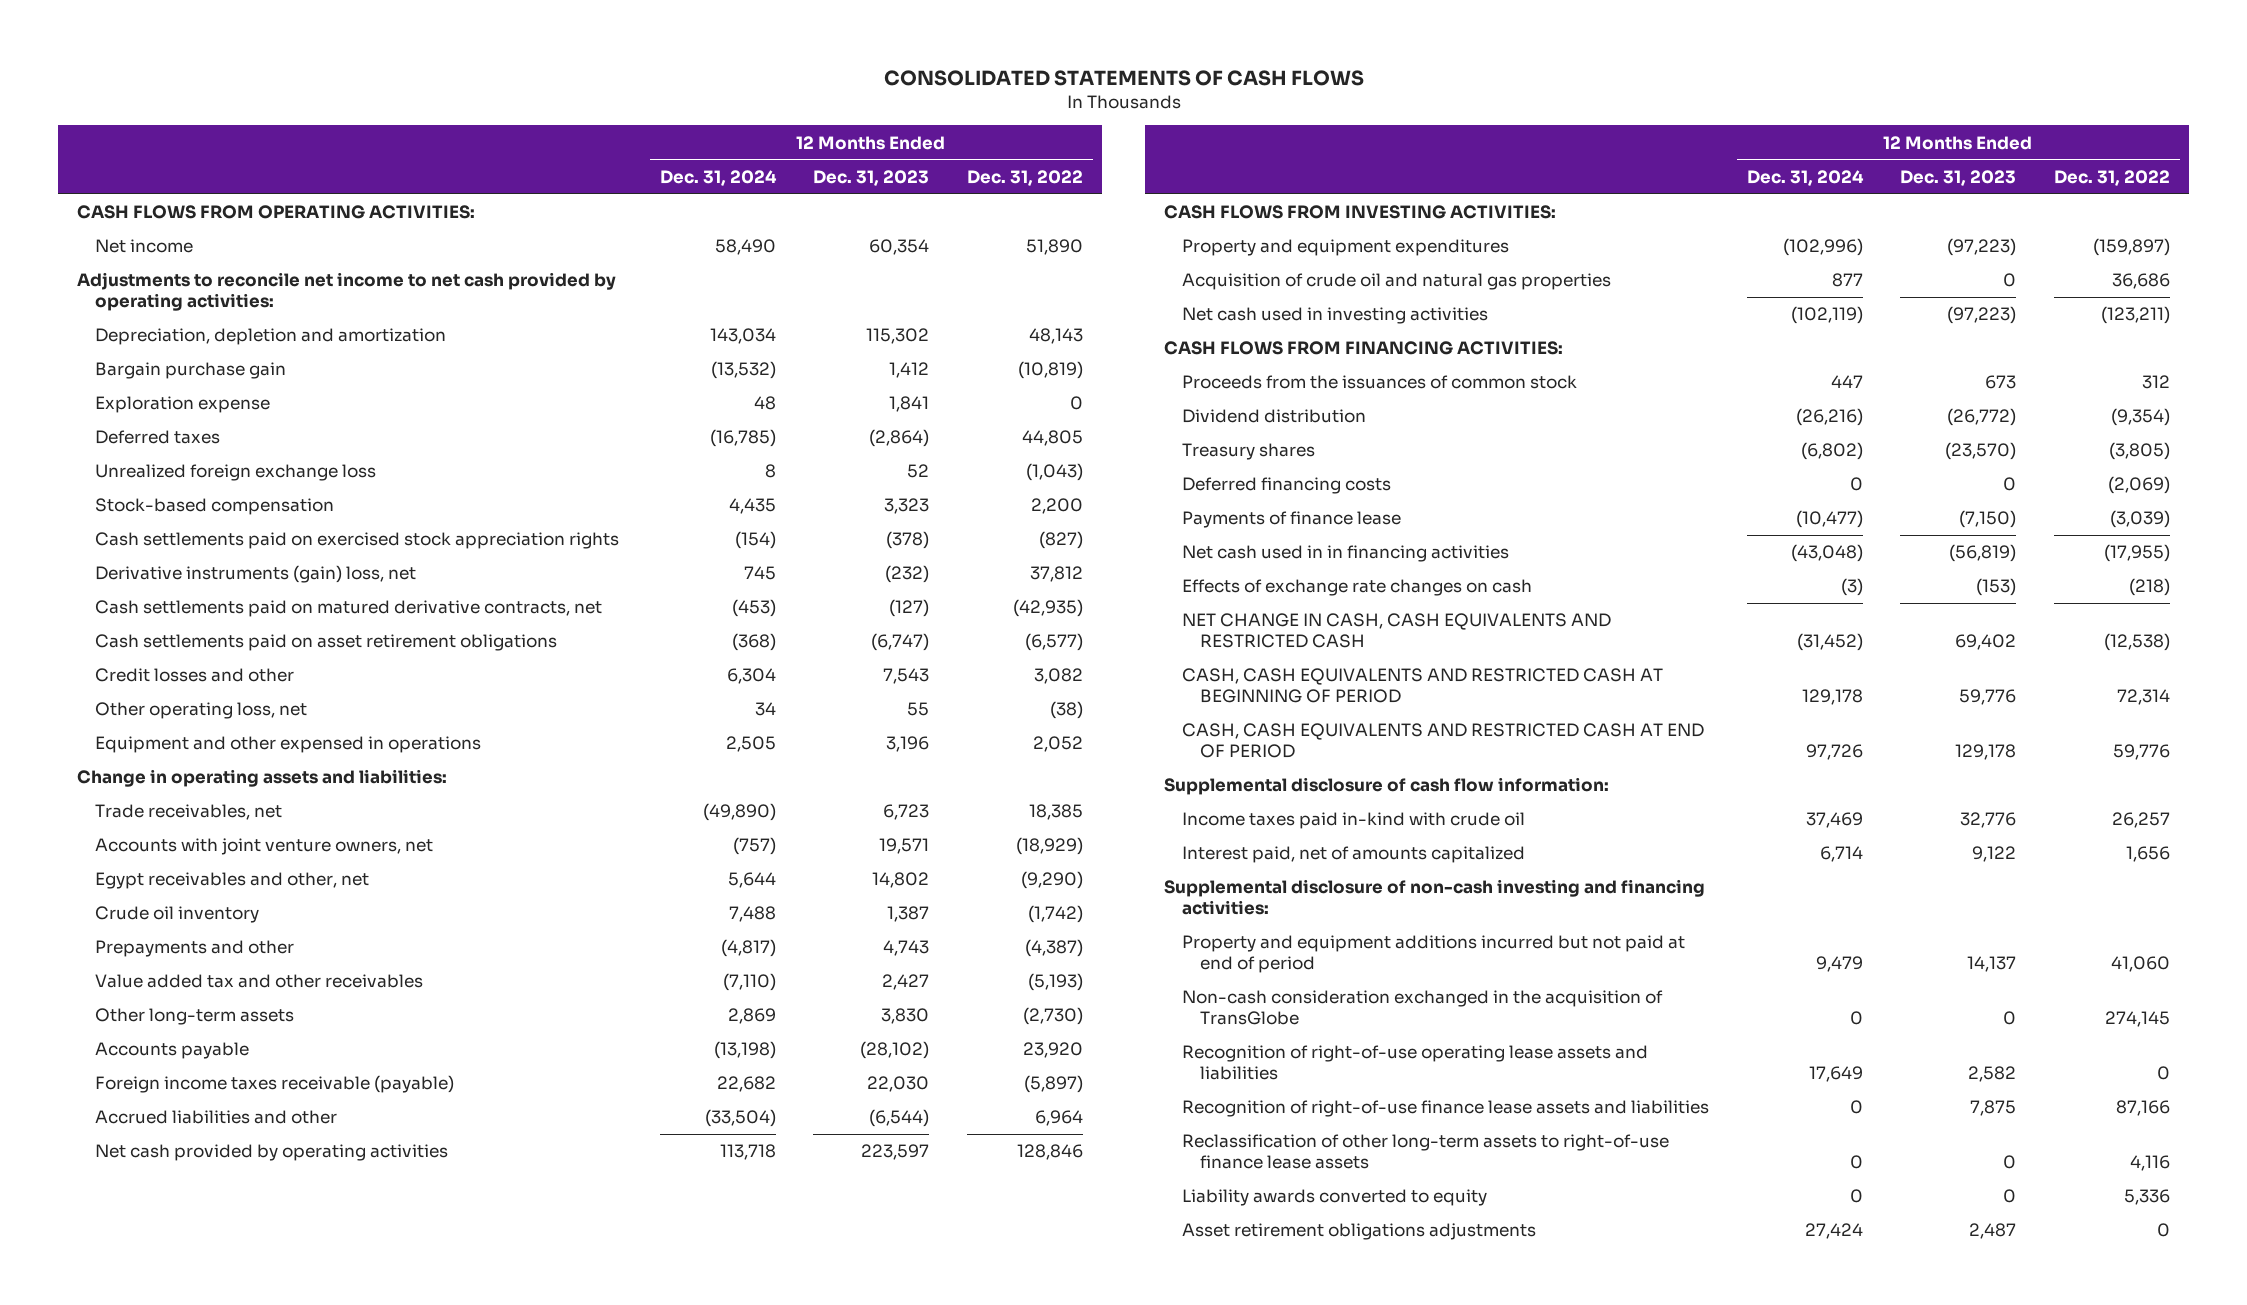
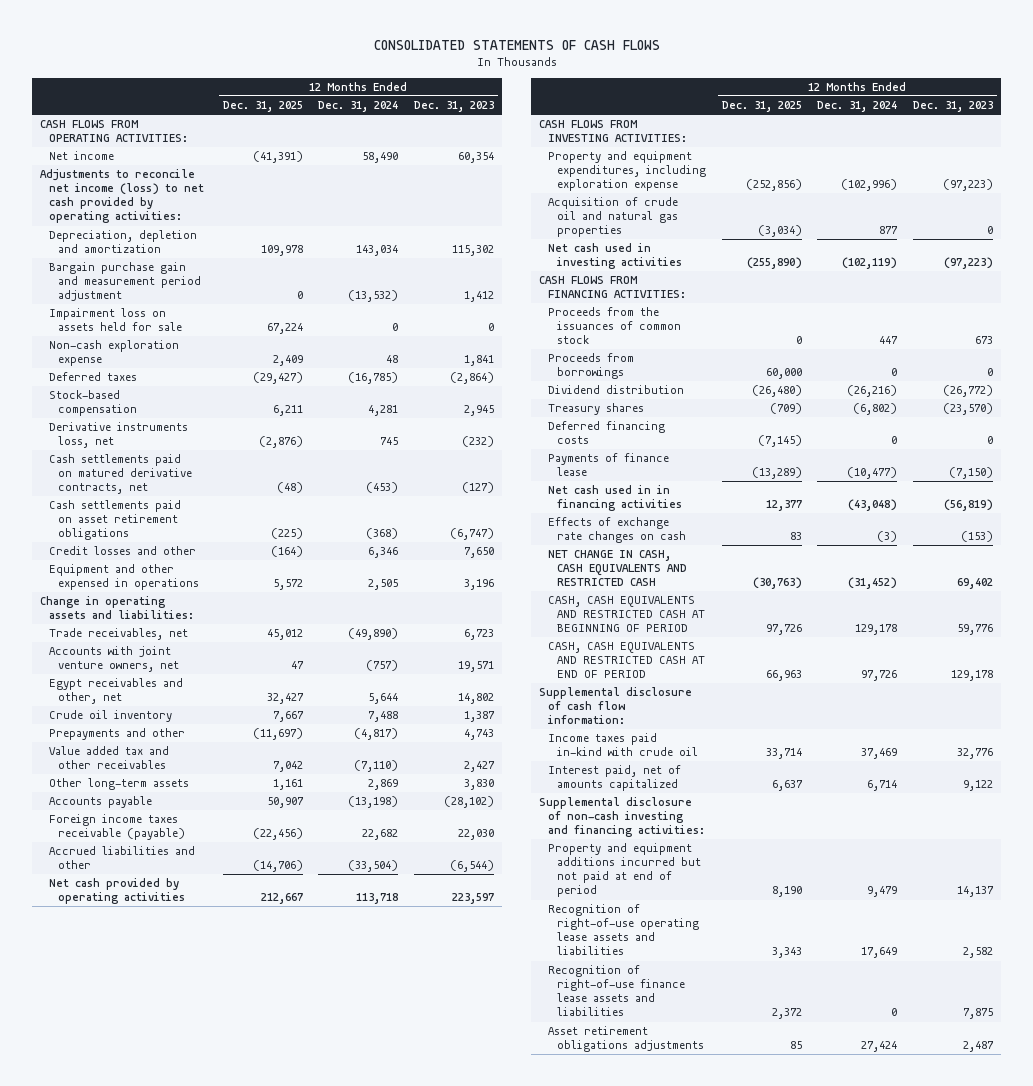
[967,169,1084,186] Dec. 31, 2022 -> none
none -> [222,100,303,112] Dec. 31, 2025
[77,272,617,312] Adjustments to reconcile net income to net cash provided by operating activities: -> [40,169,204,224] Adjustments to reconcile net income (loss) to net cash provided by operating activities:
[94,362,286,380] Bargain purchase gain -> [48,262,201,302] Bargain purchase gain and measurement period adjustment
none -> [48,308,182,332] Impairment loss on assets held for sale
[94,396,270,414] Exploration expense -> [48,340,179,367] Non-cash exploration expense
[94,464,376,482] Unrealized foreign exchange loss -> none
[94,532,619,550] Cash settlements paid on exercised stock appreciation rights -> none
[728,498,776,515] 4,435 -> [368,405,399,417] 4,281
[884,498,930,515] 3,323 -> [464,405,495,417] 2,945
[94,565,416,584] Derivative instruments (gain) loss, net -> [48,422,188,449] Derivative instruments loss, net
[94,702,307,720] Other operating loss, net -> none
[726,668,776,685] 6,304 -> [368,547,399,559] 6,346
[883,668,930,685] 7,543 -> [464,547,495,559] 7,650
[1181,239,1509,257] Property and equipment expenditures -> [547,151,706,192] Property and equipment expenditures, including exploration expense
none -> [547,353,634,380] Proceeds from borrowings
[1181,990,1663,1026] Non-cash consideration exchanged in the acquisition of TransGlobe -> none
[1181,1134,1669,1170] Reclassification of other long-term assets to right-of-use finance lease assets -> none
[1181,1189,1487,1207] Liability awards converted to equity -> none

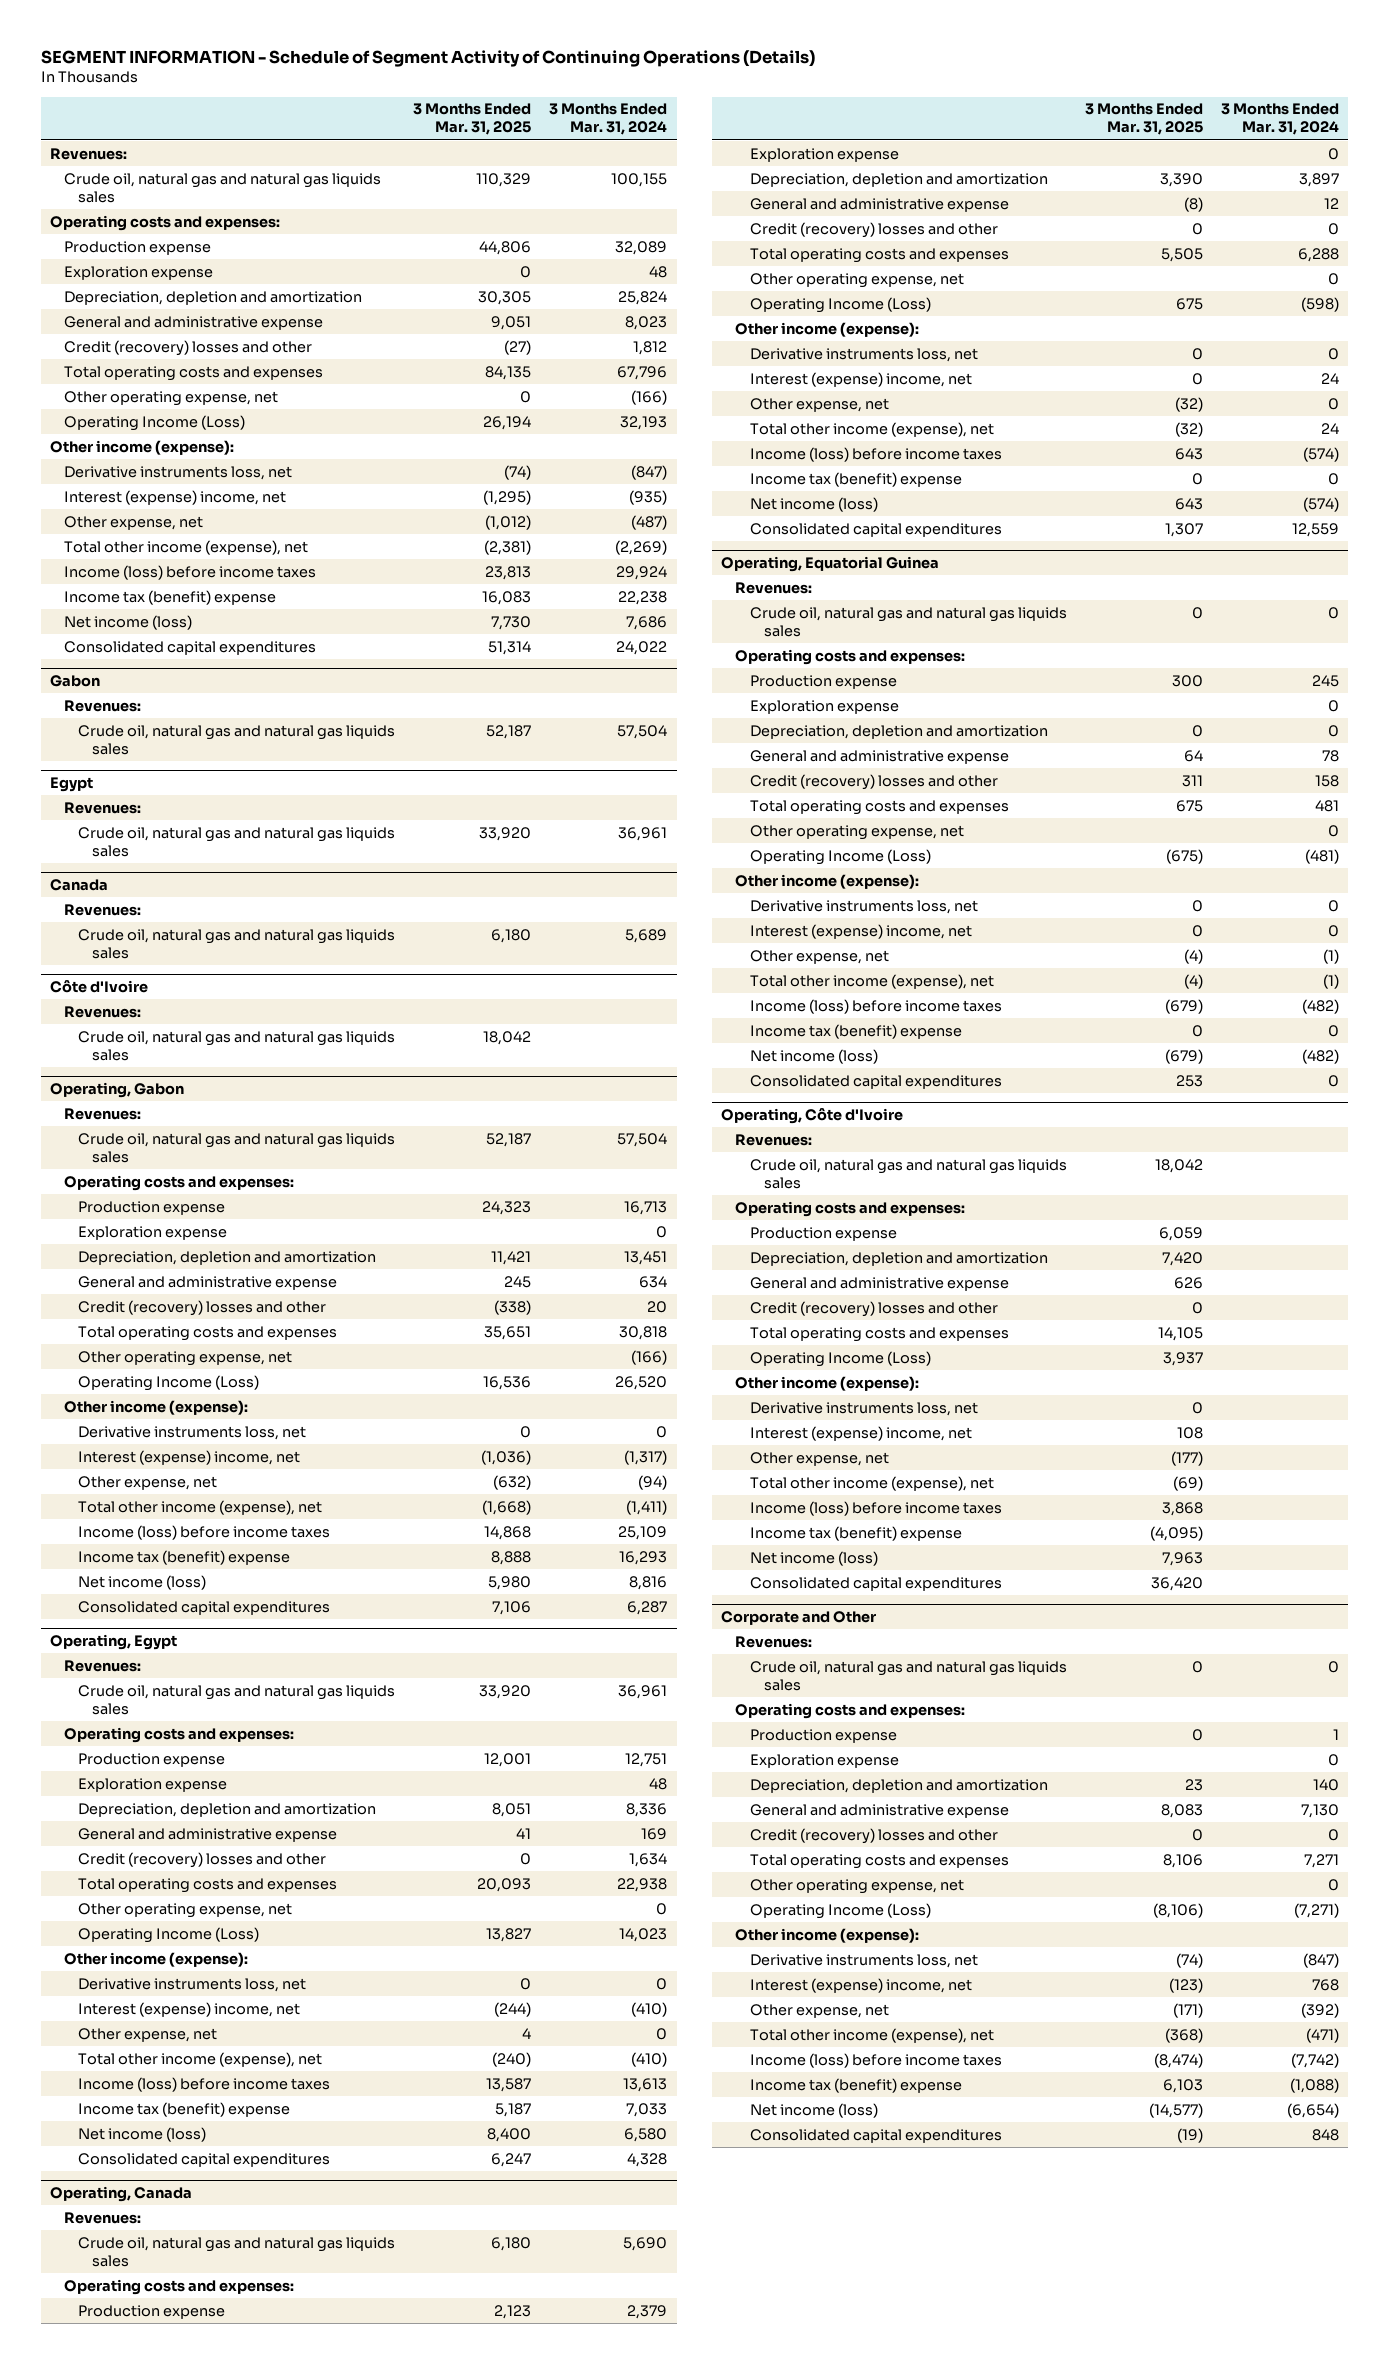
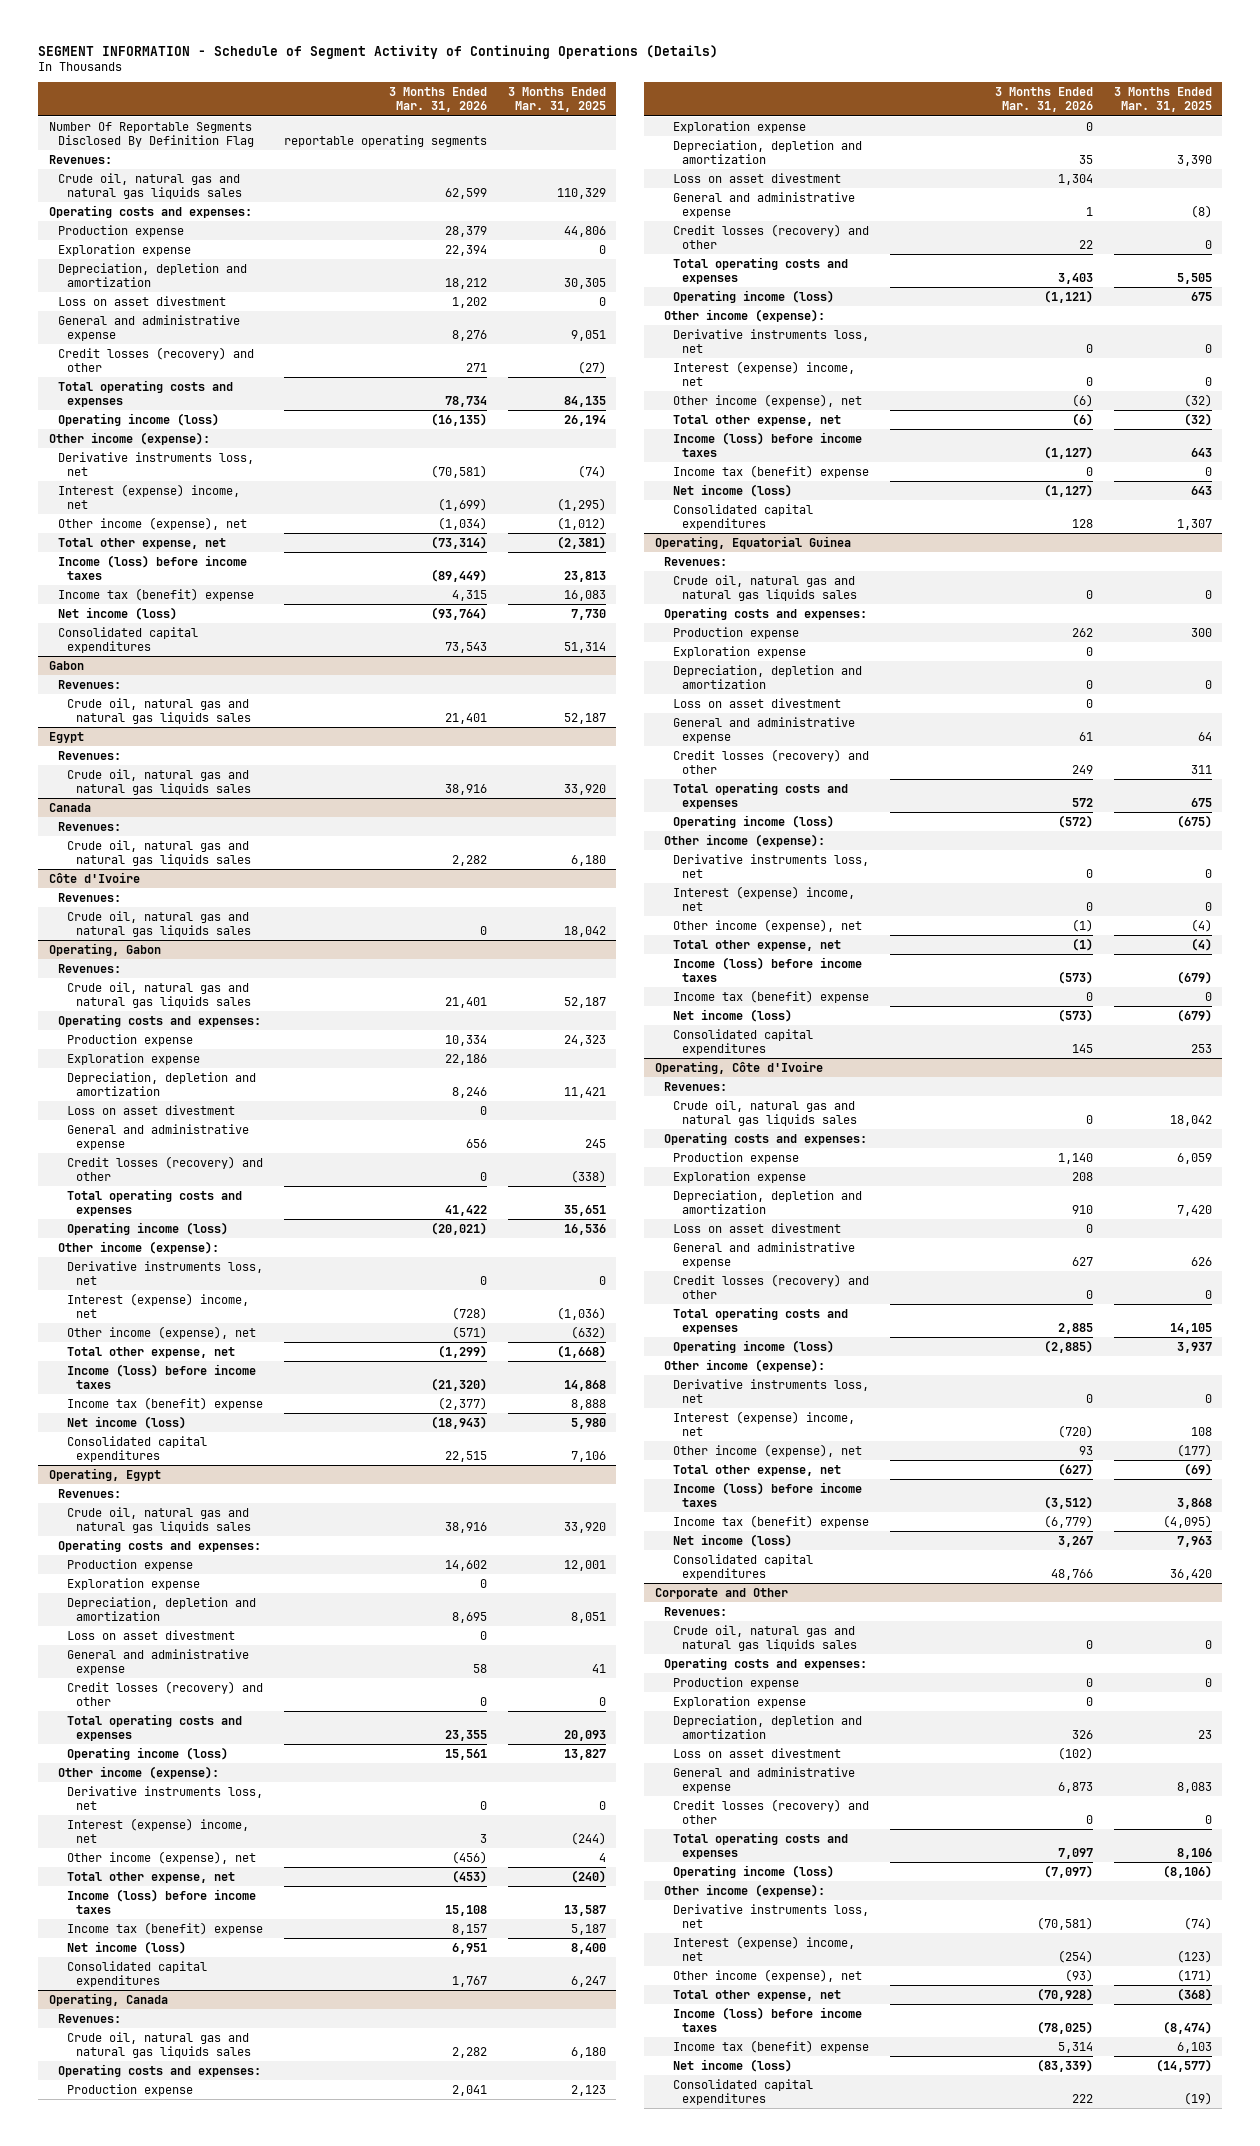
[549,103,668,136] 3 Months Ended Mar. 31, 2024 -> none
none -> [388,87,487,113] 3 Months Ended Mar. 31, 2026
none -> [48,121,254,147] Number Of Reportable Segments Disclosed By Definition Flag
none -> [57,295,226,306] Loss on asset divestment
[63,339,312,356] Credit (recovery) losses and other -> [57,346,254,372] Credit losses (recovery) and other
[63,390,278,406] Other operating expense, net -> none
[63,414,245,431] Operating Income (Loss) -> [57,412,219,426] Operating income (loss)
[63,515,203,530] Other expense, net -> [57,516,247,530] Other income (expense), net
[63,539,308,555] Total other income (expense), net -> [57,537,226,549] Total other expense, net
none -> [66,1104,235,1115] Loss on asset divestment
[77,1299,326,1316] Credit (recovery) losses and other -> [66,1155,263,1181] Credit losses (recovery) and other
[77,1350,292,1366] Other operating expense, net -> none
[77,1374,259,1391] Operating Income (Loss) -> [66,1221,228,1235] Operating income (loss)
[77,1475,217,1490] Other expense, net -> [66,1325,256,1339] Other income (expense), net
[77,1499,322,1515] Total other income (expense), net -> [66,1346,235,1358] Total other expense, net
none -> [66,1629,235,1640] Loss on asset divestment
[77,1851,326,1868] Credit (recovery) losses and other -> [66,1680,263,1706] Credit losses (recovery) and other
[77,1902,292,1918] Other operating expense, net -> none
[77,1926,259,1943] Operating Income (Loss) -> [66,1746,228,1760] Operating income (loss)
[77,2027,217,2042] Other expense, net -> [66,1850,256,1864] Other income (expense), net
[77,2051,322,2067] Total other income (expense), net -> [66,1871,235,1883] Total other expense, net
none -> [672,172,841,183] Loss on asset divestment
[749,221,998,238] Credit (recovery) losses and other -> [672,223,869,249] Credit losses (recovery) and other
[749,272,964,288] Other operating expense, net -> none
[749,296,931,313] Operating Income (Loss) -> [672,289,834,303] Operating income (loss)
[749,397,889,412] Other expense, net -> [672,393,862,407] Other income (expense), net
[749,421,994,437] Total other income (expense), net -> [672,414,841,426] Total other expense, net
none -> [672,697,841,708] Loss on asset divestment
[749,773,998,790] Credit (recovery) losses and other -> [672,748,869,774] Credit losses (recovery) and other
[749,824,964,840] Other operating expense, net -> none
[749,848,931,865] Operating Income (Loss) -> [672,814,834,828] Operating income (loss)
[749,949,889,964] Other expense, net -> [672,918,862,932] Other income (expense), net
[749,973,994,989] Total other income (expense), net -> [672,939,841,951] Total other expense, net
none -> [672,1170,806,1183] Exploration expense
none -> [672,1222,841,1233] Loss on asset divestment
[749,1300,998,1317] Credit (recovery) losses and other -> [672,1273,869,1299] Credit losses (recovery) and other
[749,1350,931,1367] Operating Income (Loss) -> [672,1339,834,1353] Operating income (loss)
[749,1451,889,1466] Other expense, net -> [672,1443,862,1457] Other income (expense), net
[749,1475,994,1491] Total other income (expense), net -> [672,1464,841,1476] Total other expense, net
none -> [672,1747,841,1758] Loss on asset divestment
[749,1827,998,1844] Credit (recovery) losses and other -> [672,1798,869,1824] Credit losses (recovery) and other
[749,1878,964,1894] Other operating expense, net -> none
[749,1902,931,1919] Operating Income (Loss) -> [672,1864,834,1878] Operating income (loss)
[749,2003,889,2018] Other expense, net -> [672,1968,862,1982] Other income (expense), net
[749,2027,994,2043] Total other income (expense), net -> [672,1989,841,2001] Total other expense, net

